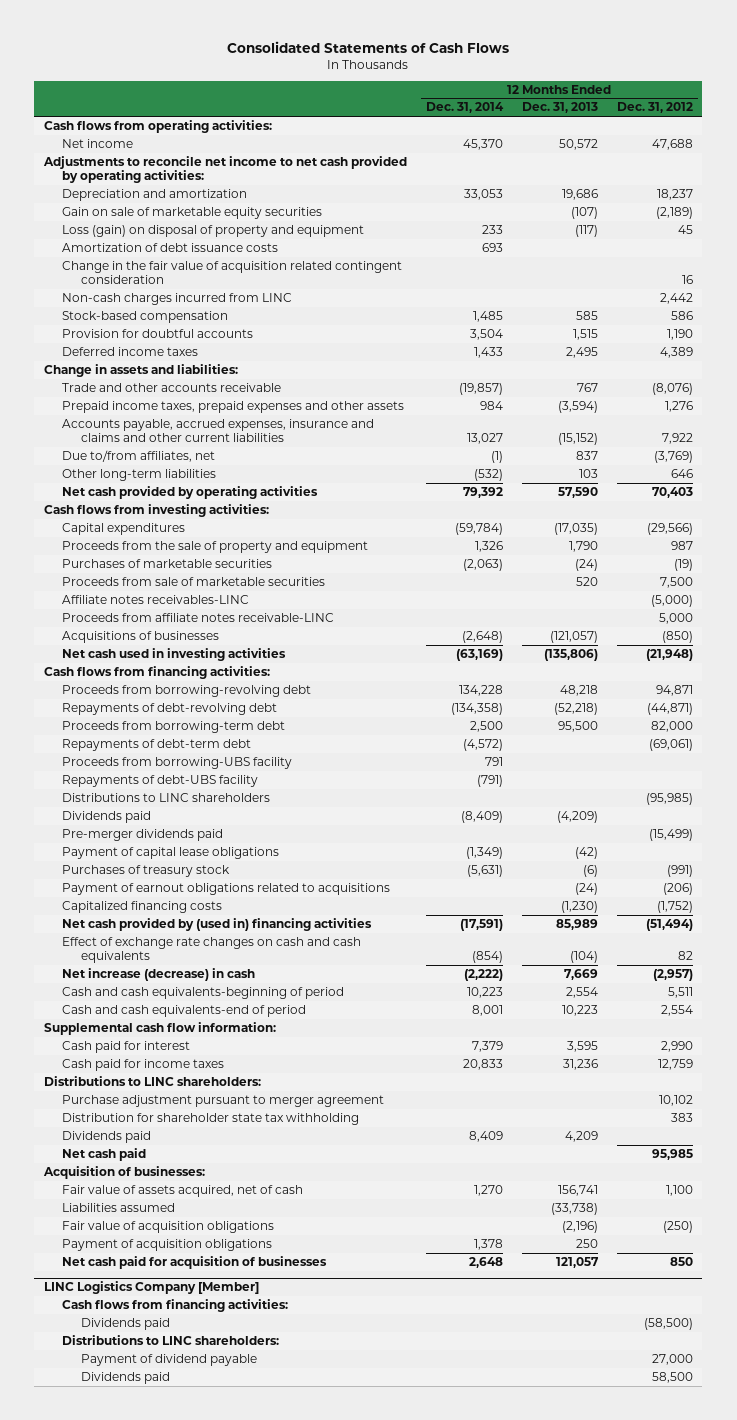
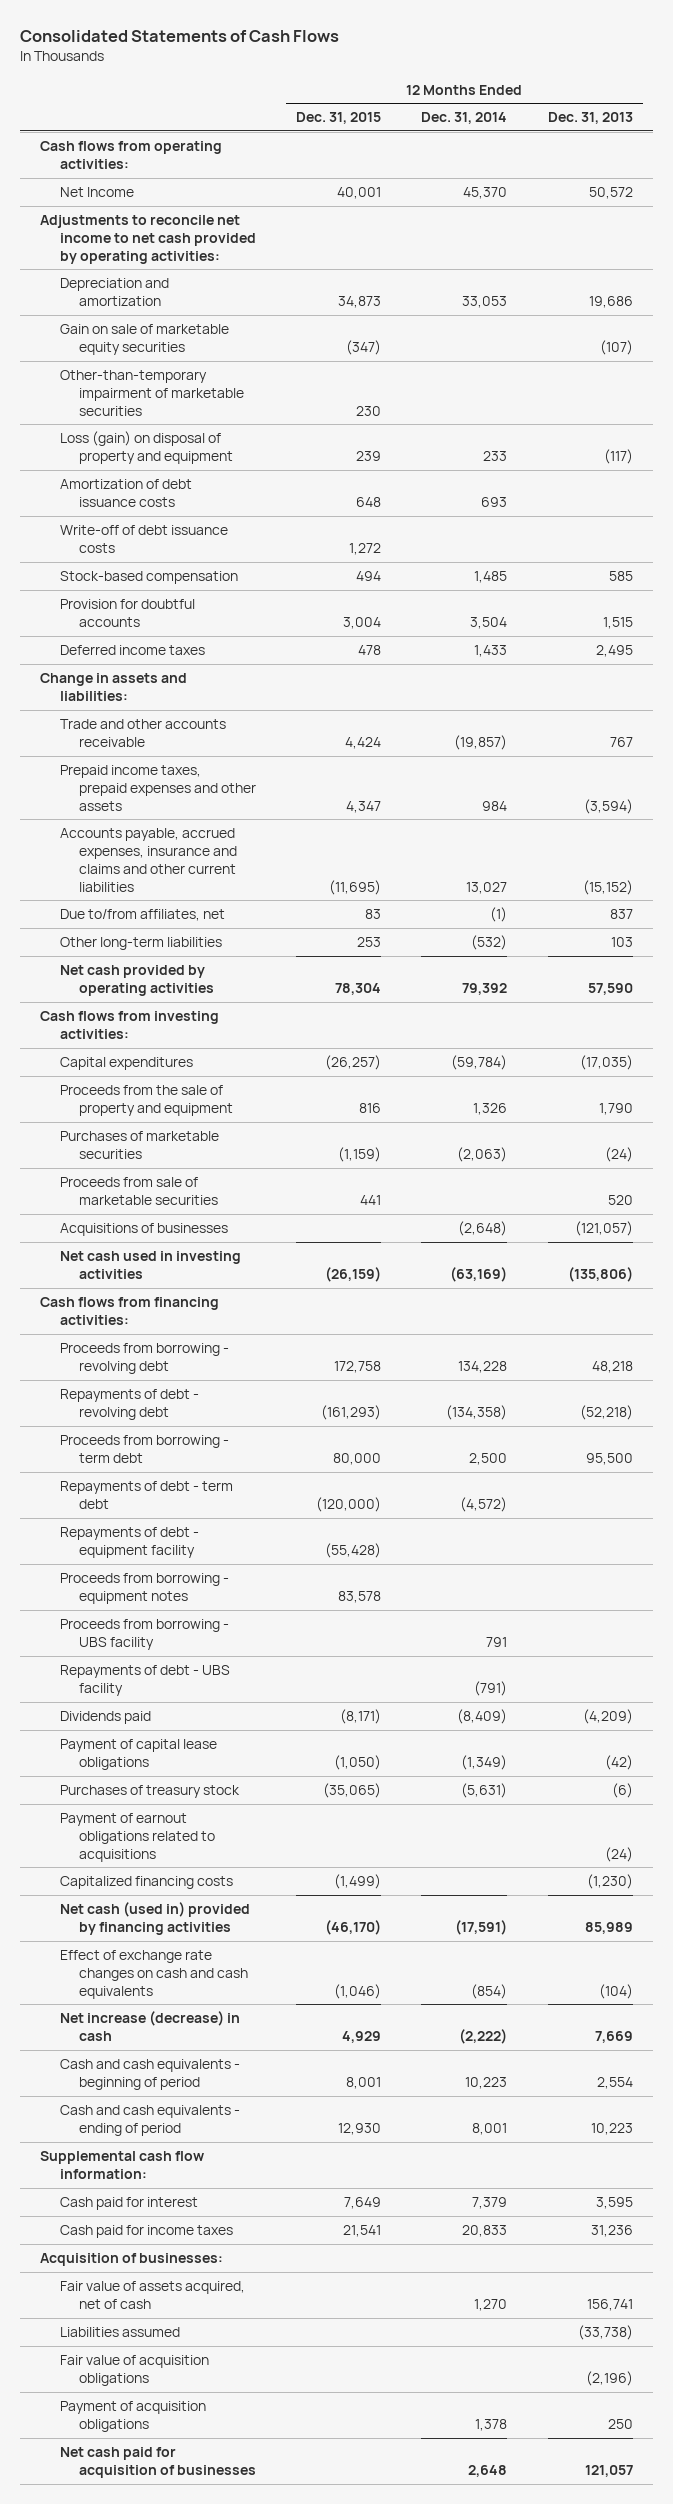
[616,102,693,114] Dec. 31, 2012 -> none
none -> [296,112,382,125] Dec. 31, 2015
[62,139,134,149] Net income -> [59,187,134,198] Net Income
none -> [59,370,245,416] Other-than-temporary impairment of marketable securities
[62,261,403,285] Change in the fair value of acquisition related contingent consideration -> none
[62,293,293,306] Non-cash charges incurred from LINC -> none
none -> [59,525,228,553] Write-off of debt issuance costs
[62,595,250,605] Affiliate notes receivables-LINC -> none
[62,613,335,623] Proceeds from affiliate notes receivable-LINC -> none
[62,793,271,803] Distributions to LINC shareholders -> none
[62,685,312,698] Proceeds from borrowing-revolving debt -> [59,1343,229,1374] Proceeds from borrowing - revolving debt
[62,703,278,716] Repayments of debt-revolving debt -> [59,1389,199,1420] Repayments of debt - revolving debt
[62,721,286,734] Proceeds from borrowing-term debt -> [59,1435,229,1463] Proceeds from borrowing - term debt
[62,739,252,752] Repayments of debt-term debt -> [59,1481,233,1509] Repayments of debt - term debt
none -> [59,1527,199,1558] Repayments of debt - equipment facility
none -> [59,1573,229,1604] Proceeds from borrowing - equipment notes
[62,757,293,770] Proceeds from borrowing-UBS facility -> [59,1619,229,1650] Proceeds from borrowing - UBS facility
[62,775,259,788] Repayments of debt-UBS facility -> [59,1665,230,1696] Repayments of debt - UBS facility
[62,829,224,842] Pre-merger dividends paid -> none
[62,918,373,932] Net cash provided by (used in) financing activities -> [59,1902,250,1935] Net cash (used in) provided by financing activities
[62,987,345,1000] Cash and cash equivalents-beginning of period -> [59,2059,240,2090] Cash and cash equivalents - beginning of period
[62,1005,307,1018] Cash and cash equivalents-end of period -> [59,2105,240,2136] Cash and cash equivalents - ending of period
[43,1076,261,1087] Distributions to LINC shareholders: -> none
[62,1095,385,1108] Purchase adjustment pursuant to merger agreement -> none
[62,1113,360,1126] Distribution for shareholder state tax withholding -> none
[62,1131,152,1144] Dividends paid -> none
[62,1148,147,1162] Net cash paid -> none
[43,1281,259,1295] LINC Logistics Company [Member] -> none
[62,1299,289,1313] Cash flows from financing activities: -> none
[80,1318,170,1331] Dividends paid -> none
[62,1335,280,1346] Distributions to LINC shareholders: -> none
[80,1354,257,1367] Payment of dividend payable -> none
[80,1372,170,1385] Dividends paid -> none

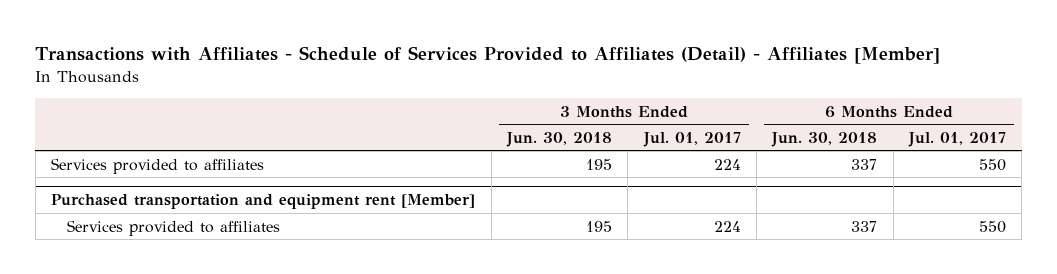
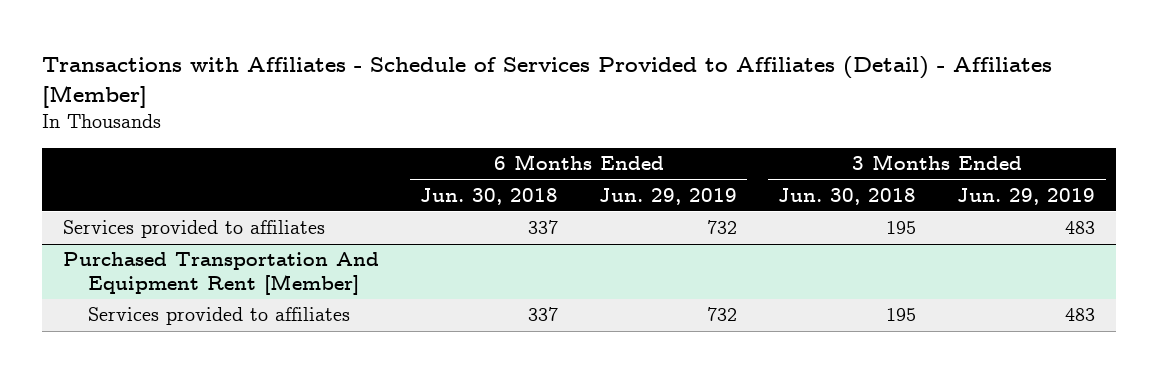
[642,131,741,147] Jul. 01, 2017 -> none
[907,131,1006,147] Jul. 01, 2017 -> none
none -> [599,187,738,205] Jun. 29, 2019
none -> [957,187,1096,205] Jun. 29, 2019
[51,194,476,210] Purchased transportation and equipment rent [Member] -> [62,252,379,295] Purchased Transportation And Equipment Rent [Member]

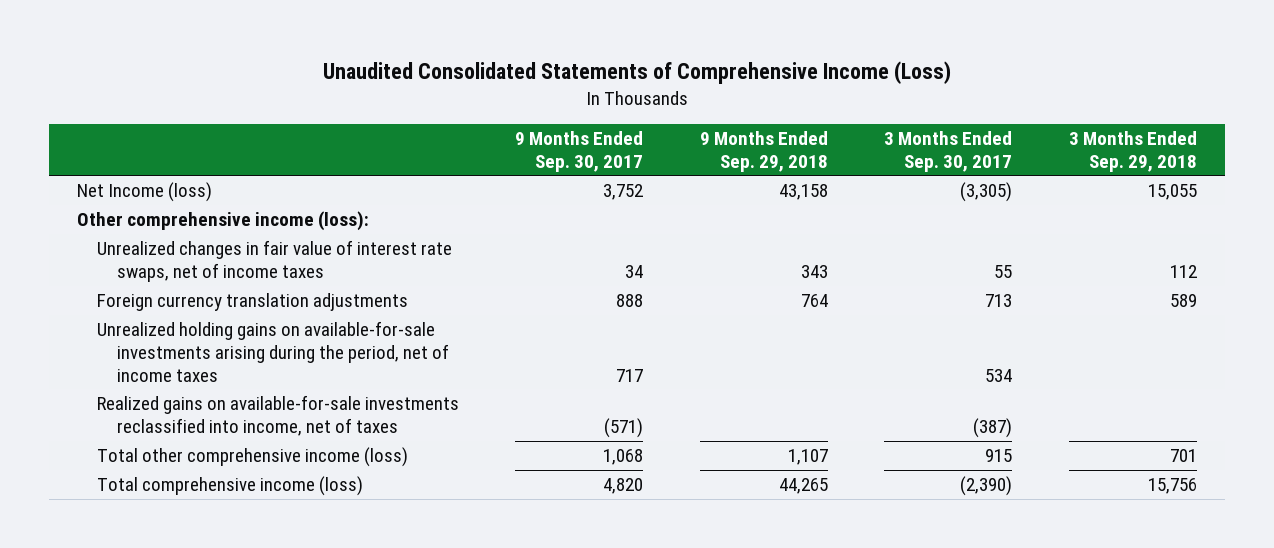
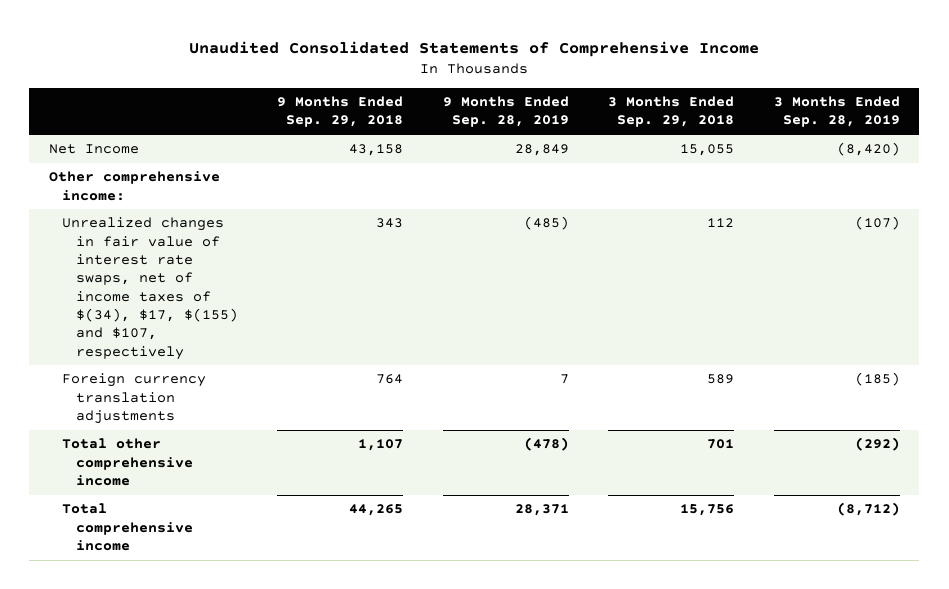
[322,60,951,84] Unaudited Consolidated Statements of Comprehensive Income (Loss) -> [189,40,760,57] Unaudited Consolidated Statements of Comprehensive Income
[515,131,644,172] 9 Months Ended Sep. 30, 2017 -> none
[884,131,1013,172] 3 Months Ended Sep. 30, 2017 -> none
none -> [442,96,569,128] 9 Months Ended Sep. 28, 2019
none -> [773,96,900,128] 3 Months Ended Sep. 28, 2019
[77,182,213,203] Net Income (loss) -> [49,144,140,155] Net Income
[77,211,370,232] Other comprehensive income (loss): -> [49,171,221,201] Other comprehensive income:
[97,240,453,283] Unrealized changes in fair value of interest rate swaps, net of income taxes -> [62,217,238,360] Unrealized changes in fair value of interest rate swaps, net of income taxes of $(34), $17, $(155) and $107, respectively
[97,321,449,382] Unrealized holding gains on available-for-sale investments arising during the period, net of income taxes -> none
[97,395,460,437] Realized gains on available-for-sale investments reclassified into income, net of taxes -> none
[97,447,409,468] Total other comprehensive income (loss) -> [62,438,193,487] Total other comprehensive income
[97,476,364,497] Total comprehensive income (loss) -> [62,503,193,552] Total comprehensive income

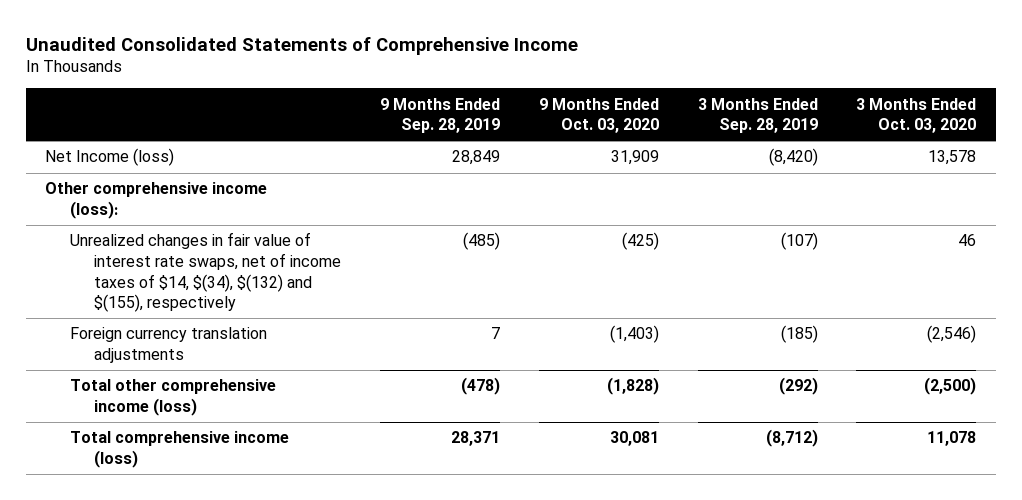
[277,96,404,128] 9 Months Ended Sep. 29, 2018 -> none
[608,96,735,128] 3 Months Ended Sep. 29, 2018 -> none
none -> [538,97,659,134] 9 Months Ended Oct. 03, 2020
none -> [856,97,977,134] 3 Months Ended Oct. 03, 2020
[49,144,140,155] Net Income -> [45,148,175,167] Net Income (loss)
[49,171,221,201] Other comprehensive income: -> [45,182,268,220] Other comprehensive income (loss):
[62,217,238,360] Unrealized changes in fair value of interest rate swaps, net of income taxes of $(34), $17, $(155) and $107, respectively -> [69,232,342,313] Unrealized changes in fair value of interest rate swaps, net of income taxes of $14, $(34), $(132) and $(155), respectively
[62,438,193,487] Total other comprehensive income -> [69,379,276,417] Total other comprehensive income (loss)
[62,503,193,552] Total comprehensive income -> [69,431,289,469] Total comprehensive income (loss)

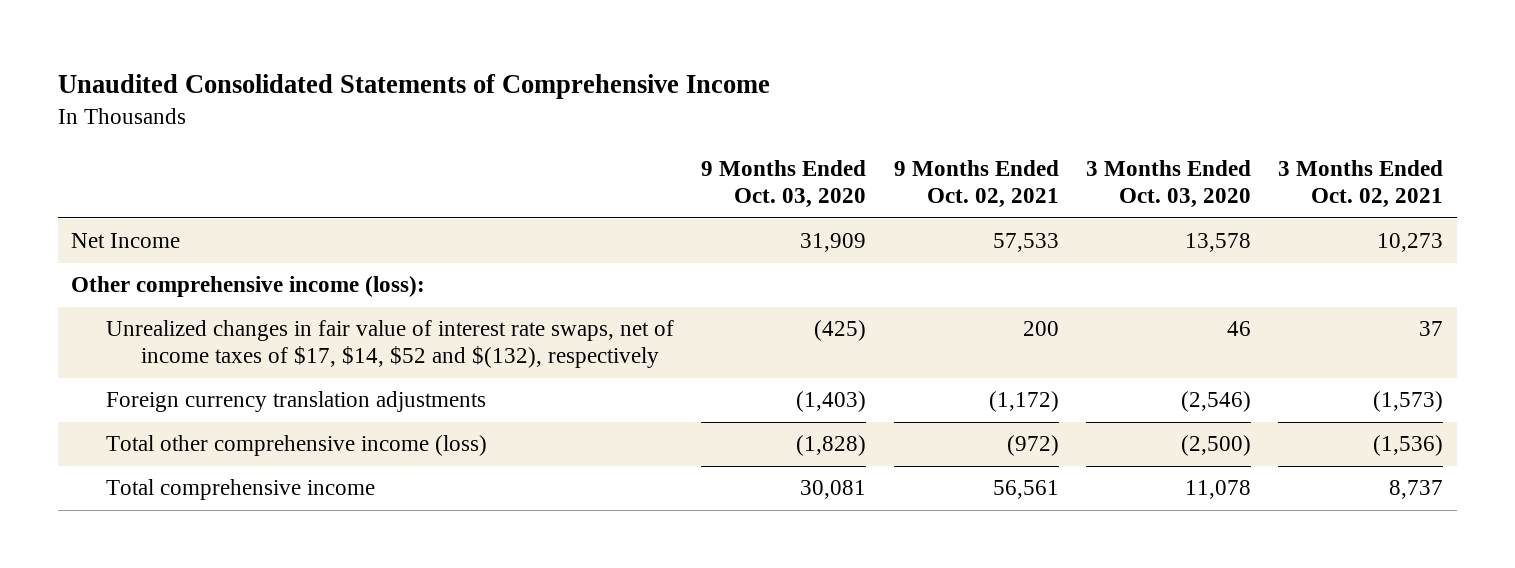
[379,97,500,134] 9 Months Ended Sep. 28, 2019 -> none
[697,97,818,134] 3 Months Ended Sep. 28, 2019 -> none
none -> [893,160,1059,209] 9 Months Ended Oct. 02, 2021
none -> [1278,160,1444,209] 3 Months Ended Oct. 02, 2021
[45,148,175,167] Net Income (loss) -> [71,233,181,249] Net Income
[69,232,342,313] Unrealized changes in fair value of interest rate swaps, net of income taxes of $14, $(34), $(132) and $(155), respectively -> [106,320,675,369] Unrealized changes in fair value of interest rate swaps, net of income taxes of $17, $14, $52 and $(132), respectively
[69,431,289,469] Total comprehensive income (loss) -> [106,479,376,501] Total comprehensive income

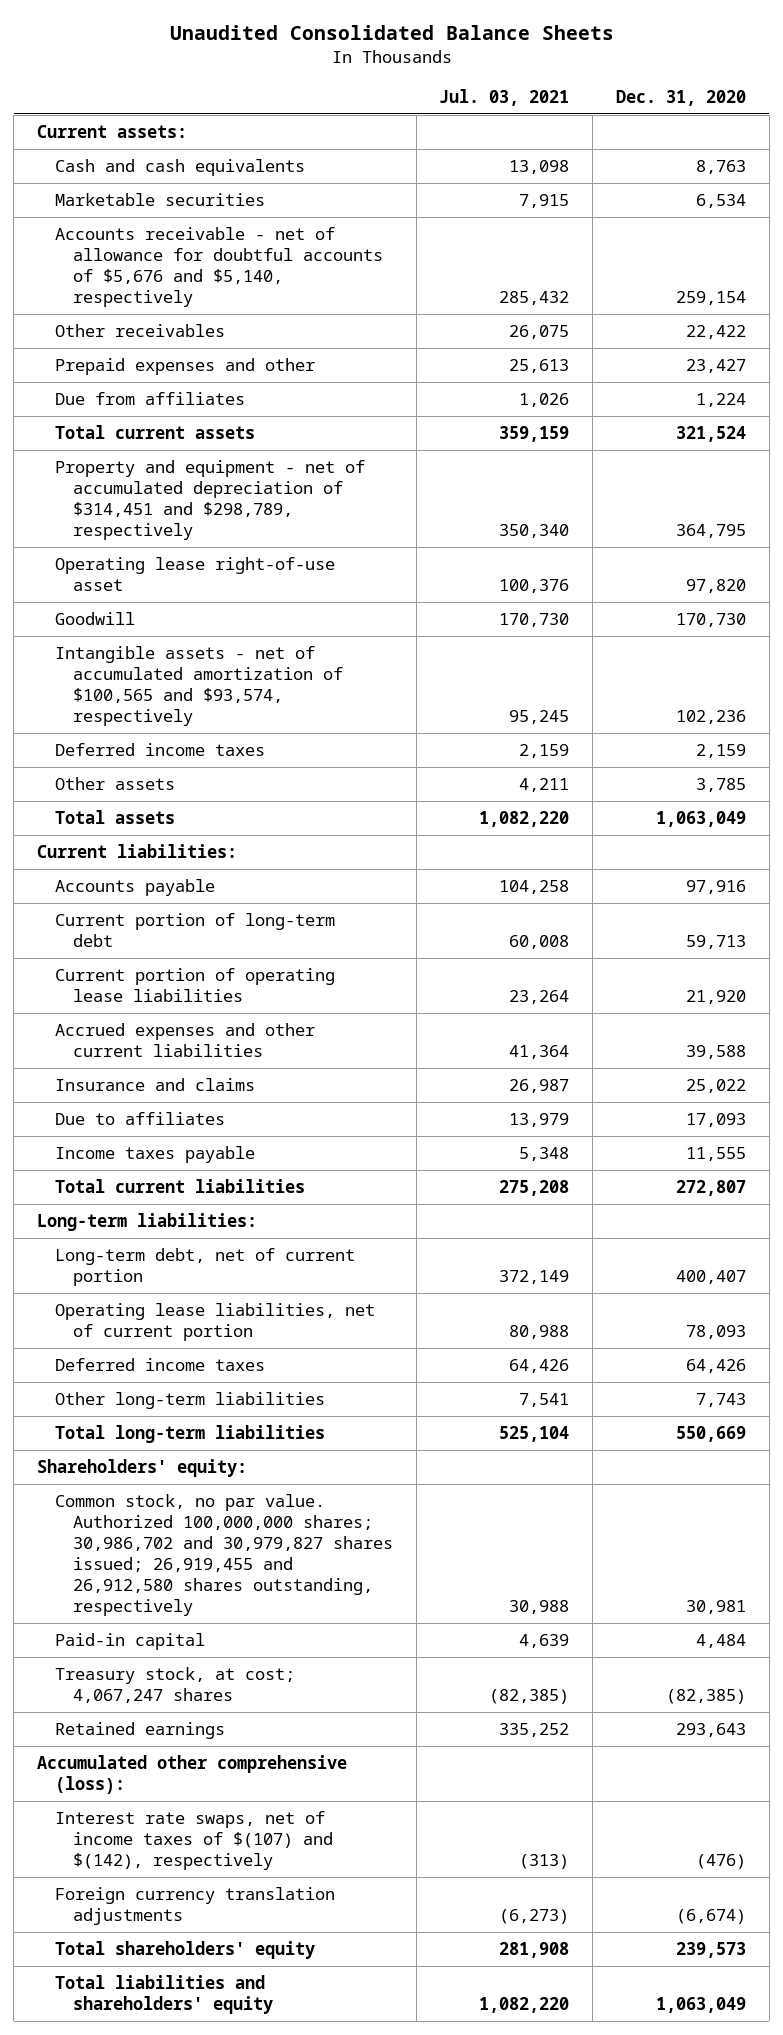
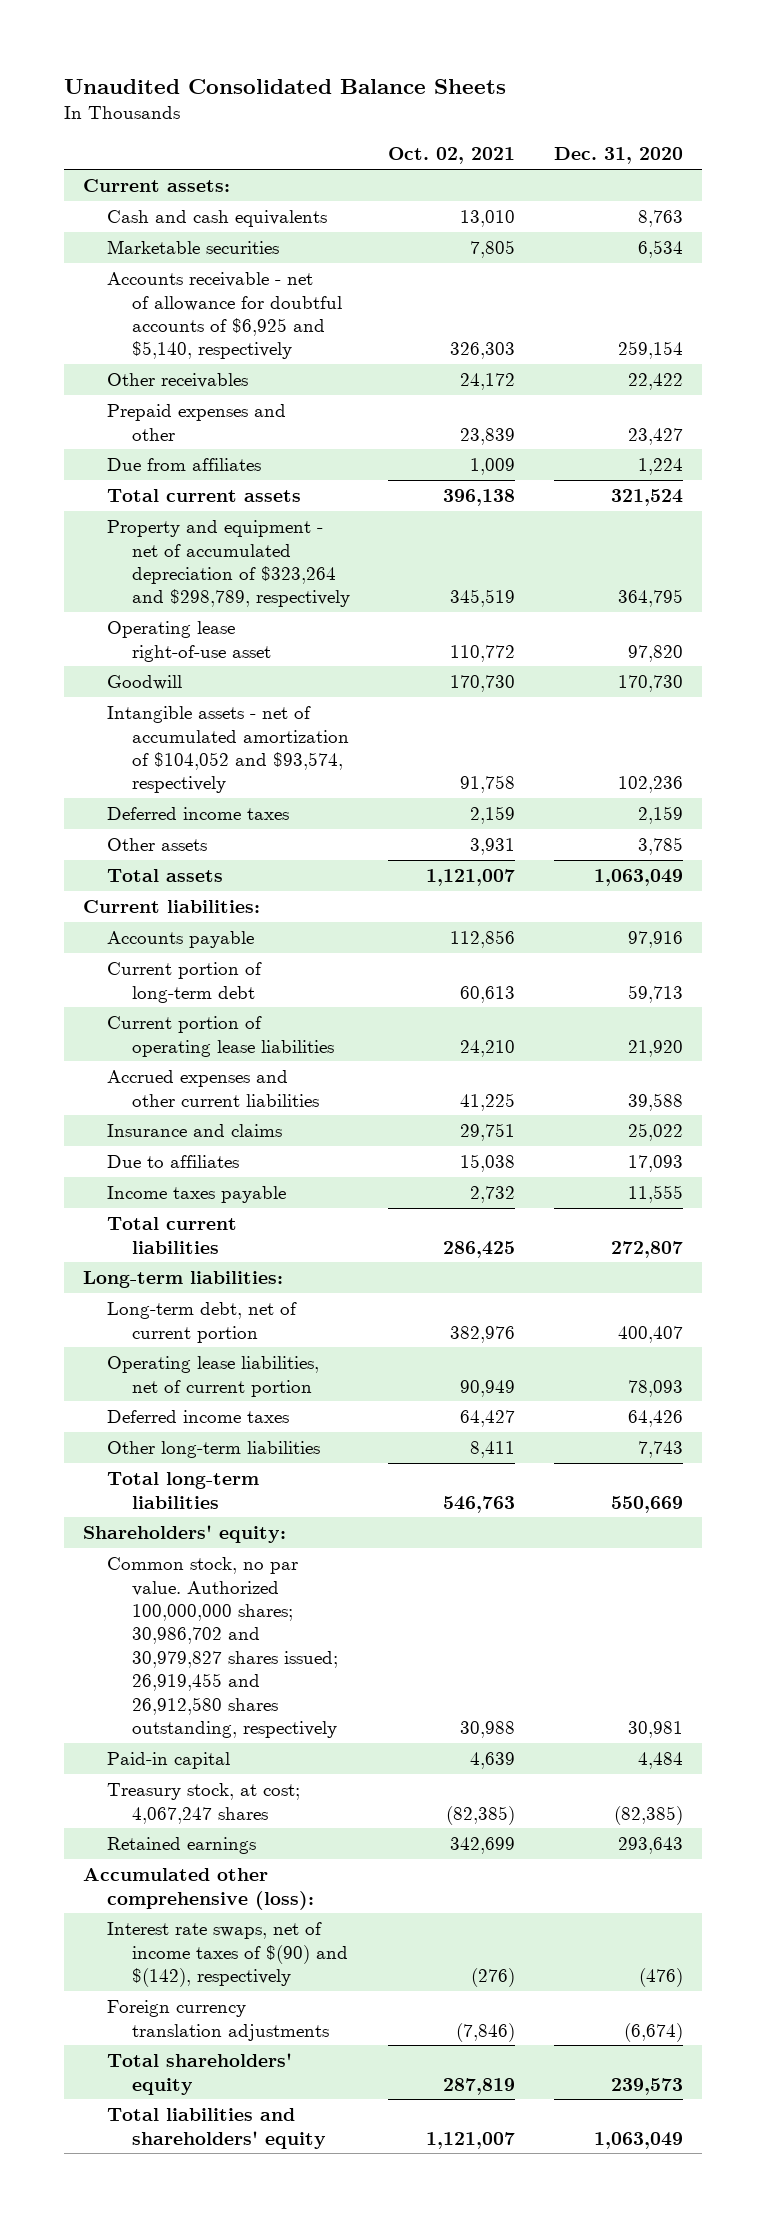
[439,88,570,106] Jul. 03, 2021 -> none
none -> [388,147,516,165] Oct. 02, 2021
[55,227,383,308] Accounts receivable - net of allowance for doubtful accounts of $5,676 and $5,140, respectively -> [107,272,342,360] Accounts receivable - net of allowance for doubtful accounts of $6,925 and $5,140, respectively
[55,460,366,541] Property and equipment - net of accumulated depreciation of $314,451 and $298,789, respectively -> [107,520,350,608] Property and equipment - net of accumulated depreciation of $323,264 and $298,789, respectively
[55,646,343,727] Intangible assets - net of accumulated amortization of $100,565 and $93,574, respectively -> [107,706,349,794] Intangible assets - net of accumulated amortization of $104,052 and $93,574, respectively
[55,1811,333,1871] Interest rate swaps, net of income taxes of $(107) and $(142), respectively -> [107,1922,348,1987] Interest rate swaps, net of income taxes of $(90) and $(142), respectively

